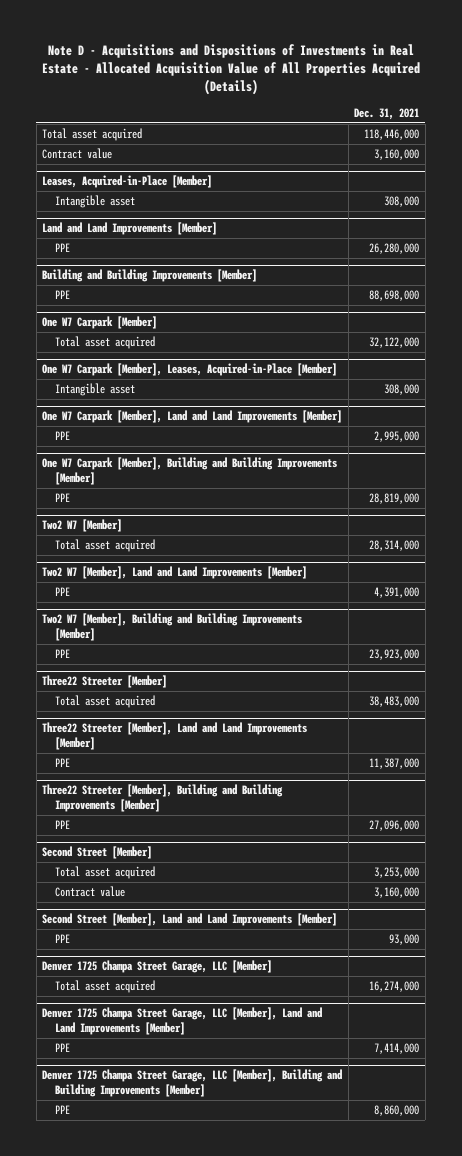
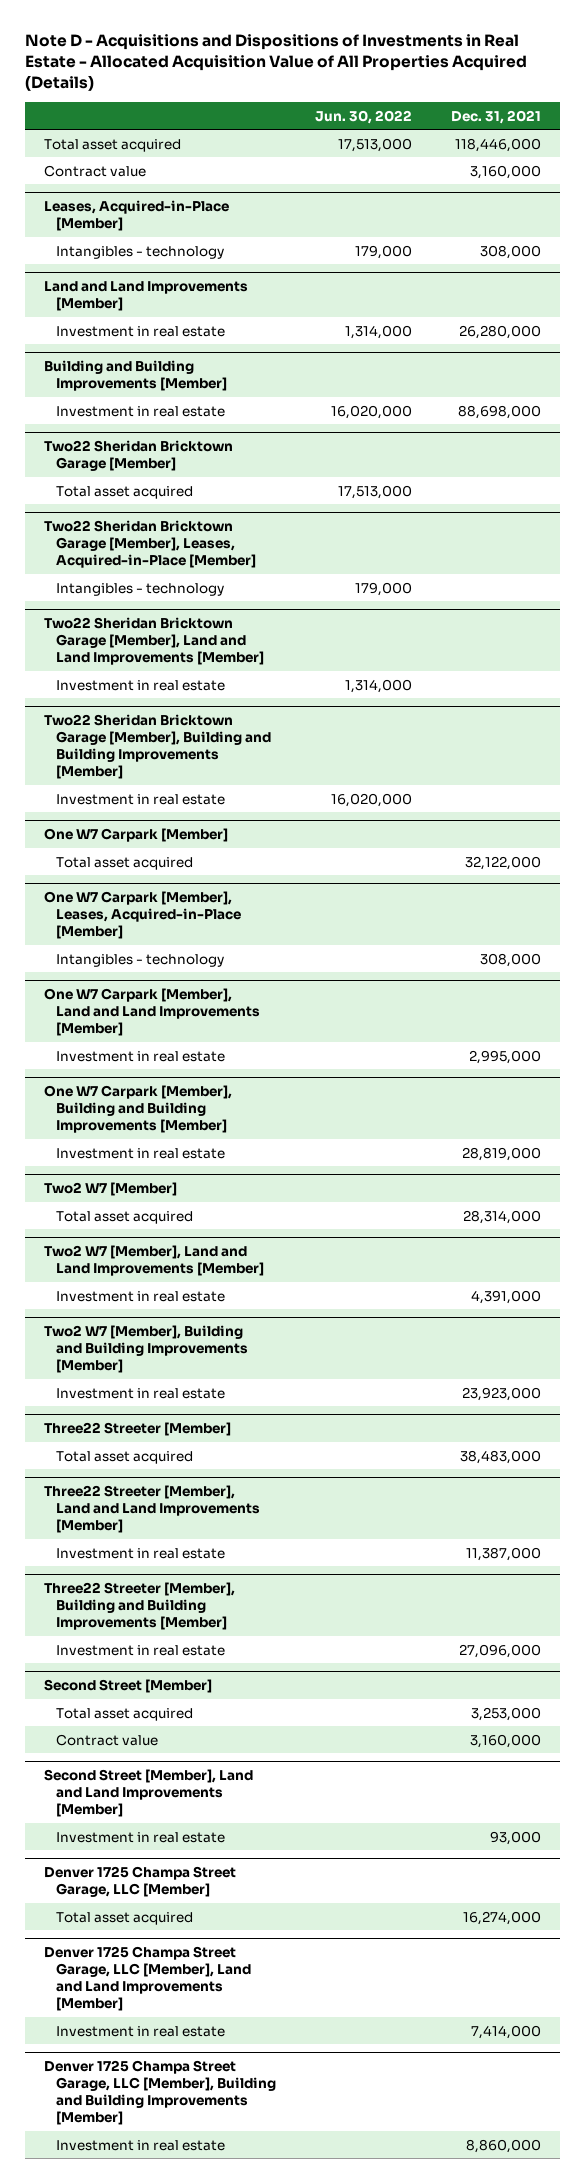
none -> [314,109,412,124] Jun. 30, 2022
[54,194,135,208] Intangible asset -> [55,245,224,259] Intangibles - technology
[54,242,70,252] PPE -> [55,325,225,337] Investment in real estate
[54,289,70,299] PPE -> [55,405,225,417] Investment in real estate
none -> [43,440,233,472] Two22 Sheridan Bricktown Garage [Member]
none -> [55,485,193,499] Total asset acquired
none -> [43,520,256,569] Two22 Sheridan Bricktown Garage [Member], Leases, Acquired-in-Place [Member]
none -> [55,582,224,596] Intangibles - technology
none -> [43,617,264,666] Two22 Sheridan Bricktown Garage [Member], Land and Land Improvements [Member]
none -> [55,679,225,691] Investment in real estate
none -> [43,714,271,780] Two22 Sheridan Bricktown Garage [Member], Building and Building Improvements [Member]
none -> [55,793,225,805] Investment in real estate
[54,382,135,396] Intangible asset -> [55,953,224,967] Intangibles - technology
[54,430,70,440] PPE -> [55,1050,225,1062] Investment in real estate
[54,492,70,502] PPE -> [55,1147,225,1159] Investment in real estate
[54,586,70,596] PPE -> [55,1290,225,1302] Investment in real estate
[54,648,70,658] PPE -> [55,1387,225,1399] Investment in real estate
[54,757,70,767] PPE -> [55,1547,225,1559] Investment in real estate
[54,819,70,829] PPE -> [55,1644,225,1656] Investment in real estate
[54,933,70,943] PPE -> [55,1831,225,1843] Investment in real estate
[54,1042,70,1052] PPE -> [55,2025,225,2037] Investment in real estate
[54,1104,70,1114] PPE -> [55,2139,225,2151] Investment in real estate

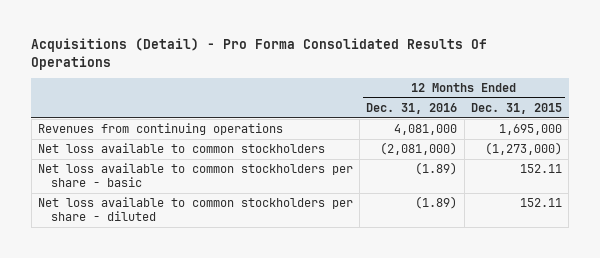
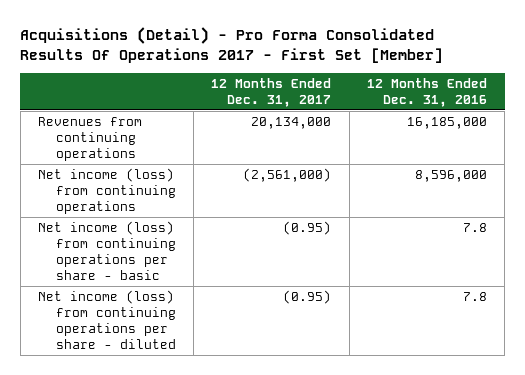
[31,37,488,70] Acquisitions (Detail) - Pro Forma Consolidated Results Of Operations -> [20,27,444,63] Acquisitions (Detail) - Pro Forma Consolidated Results Of Operations 2017 - First Set [Member]
[470,102,562,114] Dec. 31, 2015 -> none
none -> [211,77,332,107] 12 Months Ended Dec. 31, 2017
[394,124,458,136] 4,081,000 -> [406,117,487,130] 16,185,000
[37,143,325,154] Net loss available to common stockholders -> [37,168,176,214] Net income (loss) from continuing operations
[380,142,458,156] (2,081,000) -> [414,170,487,183] 8,596,000
[37,163,353,188] Net loss available to common stockholders per share - basic -> [37,221,176,280] Net income (loss) from continuing operations per share - basic
[415,162,458,176] (1.89) -> [462,223,487,233] 7.8
[37,197,353,222] Net loss available to common stockholders per share - diluted -> [37,290,176,349] Net income (loss) from continuing operations per share - diluted
[415,196,458,210] (1.89) -> [462,292,487,302] 7.8

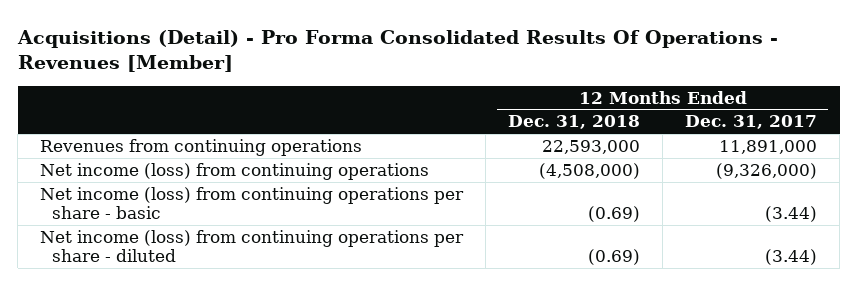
[20,27,444,63] Acquisitions (Detail) - Pro Forma Consolidated Results Of Operations 2017 - First Set [Member] -> [16,29,778,73] Acquisitions (Detail) - Pro Forma Consolidated Results Of Operations - Revenues [Member]
[366,77,487,107] 12 Months Ended Dec. 31, 2016 -> none
none -> [508,115,641,130] Dec. 31, 2018
[251,117,332,130] 20,134,000 -> [719,139,818,154] 11,891,000
[243,168,332,183] (2,561,000) -> [716,162,818,179] (9,326,000)
[283,221,332,236] (0.95) -> [765,206,818,223] (3.44)
[283,290,332,305] (0.95) -> [765,249,818,266] (3.44)

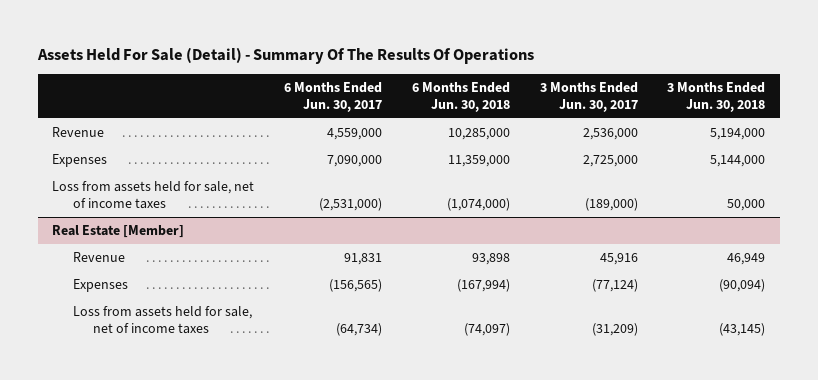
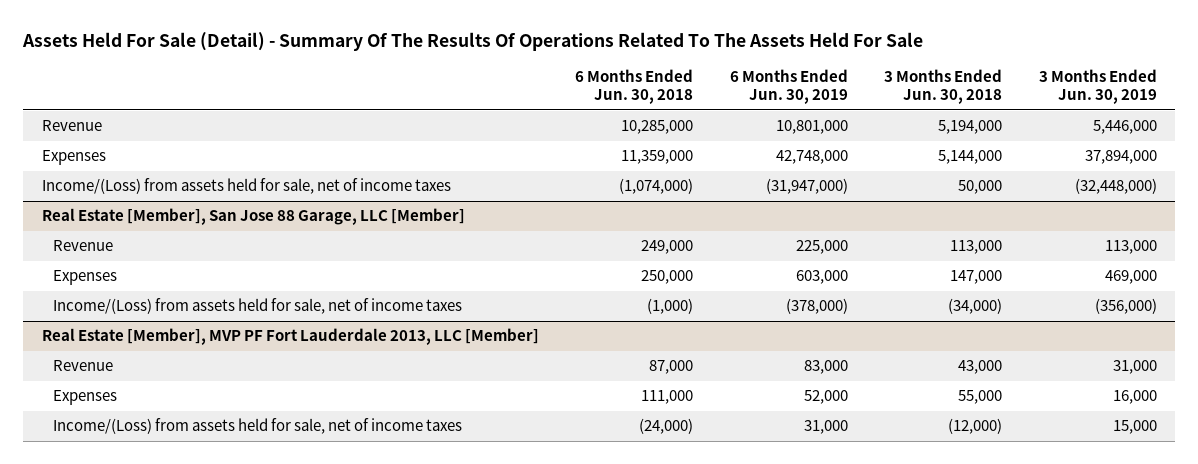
[36,46,534,64] Assets Held For Sale (Detail) - Summary Of The Results Of Operations -> [22,31,924,51] Assets Held For Sale (Detail) - Summary Of The Results Of Operations Related To The Assets Held For Sale
[284,81,383,112] 6 Months Ended Jun. 30, 2017 -> none
[539,81,638,112] 3 Months Ended Jun. 30, 2017 -> none
none -> [729,69,848,105] 6 Months Ended Jun. 30, 2019
none -> [1038,69,1157,105] 3 Months Ended Jun. 30, 2019
[52,225,185,239] Real Estate [Member] -> none
[52,181,255,210] Loss from assets held for sale, net of income taxes -> [41,178,451,195] Income/(Loss) from assets held for sale, net of income taxes
none -> [41,208,465,226] Real Estate [Member], San Jose 88 Garage, LLC [Member]
[471,253,510,266] 93,898 -> [641,240,694,255] 249,000
[727,253,766,266] 46,949 -> [950,240,1003,255] 113,000
[456,279,510,293] (167,994) -> [641,270,694,285] 250,000
[719,279,766,293] (90,094) -> [950,270,1003,285] 147,000
[72,306,252,335] Loss from assets held for sale, net of income taxes -> [53,298,463,315] Income/(Loss) from assets held for sale, net of income taxes
[463,323,510,337] (74,097) -> [647,298,694,315] (1,000)
[719,323,766,337] (43,145) -> [948,298,1003,315] (34,000)
none -> [41,328,539,346] Real Estate [Member], MVP PF Fort Lauderdale 2013, LLC [Member]
none -> [53,360,114,372] Revenue
none -> [53,390,118,406] Expenses
none -> [53,418,463,435] Income/(Loss) from assets held for sale, net of income taxes

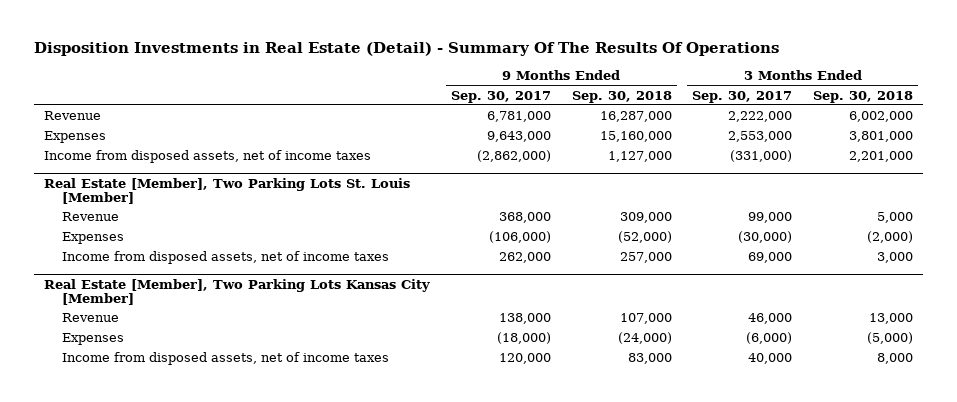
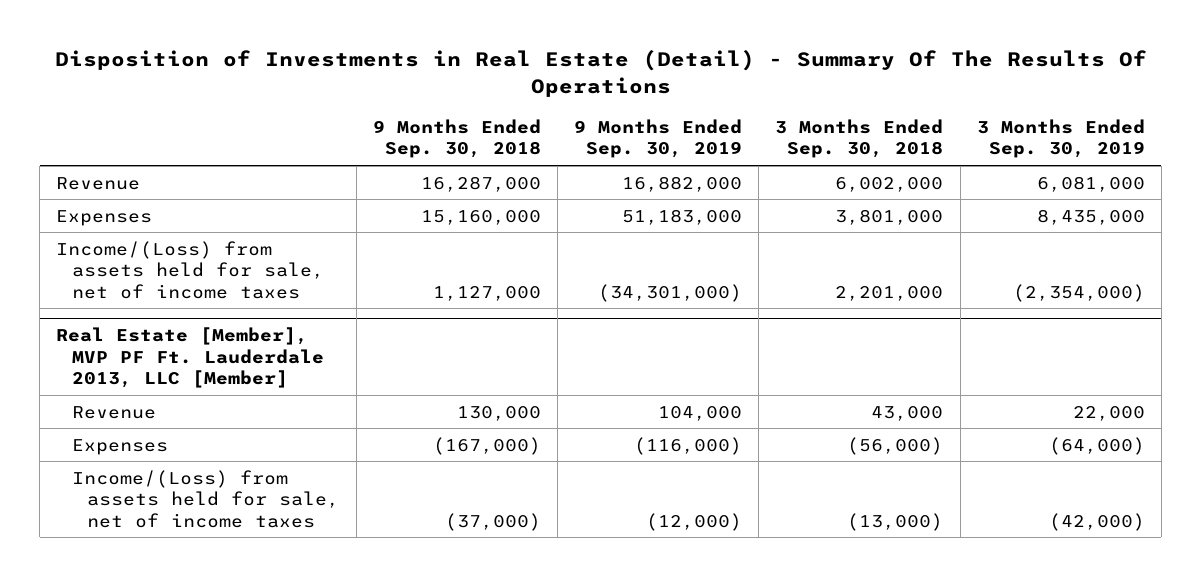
[33,42,779,57] Disposition Investments in Real Estate (Detail) - Summary Of The Results Of Operations -> [54,50,1147,98] Disposition of Investments in Real Estate (Detail) - Summary Of The Results Of Operations
[450,90,551,103] Sep. 30, 2017 -> none
[692,90,793,103] Sep. 30, 2017 -> none
none -> [574,118,743,159] 9 Months Ended Sep. 30, 2019
none -> [976,118,1145,159] 3 Months Ended Sep. 30, 2019
[44,177,411,205] Real Estate [Member], Two Parking Lots St. Louis [Member] -> none
[44,278,431,306] Real Estate [Member], Two Parking Lots Kansas City [Member] -> none
[61,313,119,323] Revenue -> none
[61,333,124,346] Expenses -> none
[61,352,389,366] Income from disposed assets, net of income taxes -> none
[44,150,372,164] Income from disposed assets, net of income taxes -> [56,240,324,299] Income/(Loss) from assets held for sale, net of income taxes
none -> [56,327,324,389] Real Estate [Member], MVP PF Ft. Lauderdale 2013, LLC [Member]
[619,212,672,224] 309,000 -> [456,405,541,421] 130,000
[876,212,913,224] 5,000 -> [871,405,944,421] 43,000
[617,231,672,244] (52,000) -> [432,436,541,455] (167,000)
[866,231,913,244] (2,000) -> [847,436,944,455] (56,000)
[61,251,389,265] Income from disposed assets, net of income taxes -> [71,469,340,528] Income/(Loss) from assets held for sale, net of income taxes
[619,252,672,264] 257,000 -> [444,512,541,531] (37,000)
[876,252,913,264] 3,000 -> [847,512,944,531] (13,000)

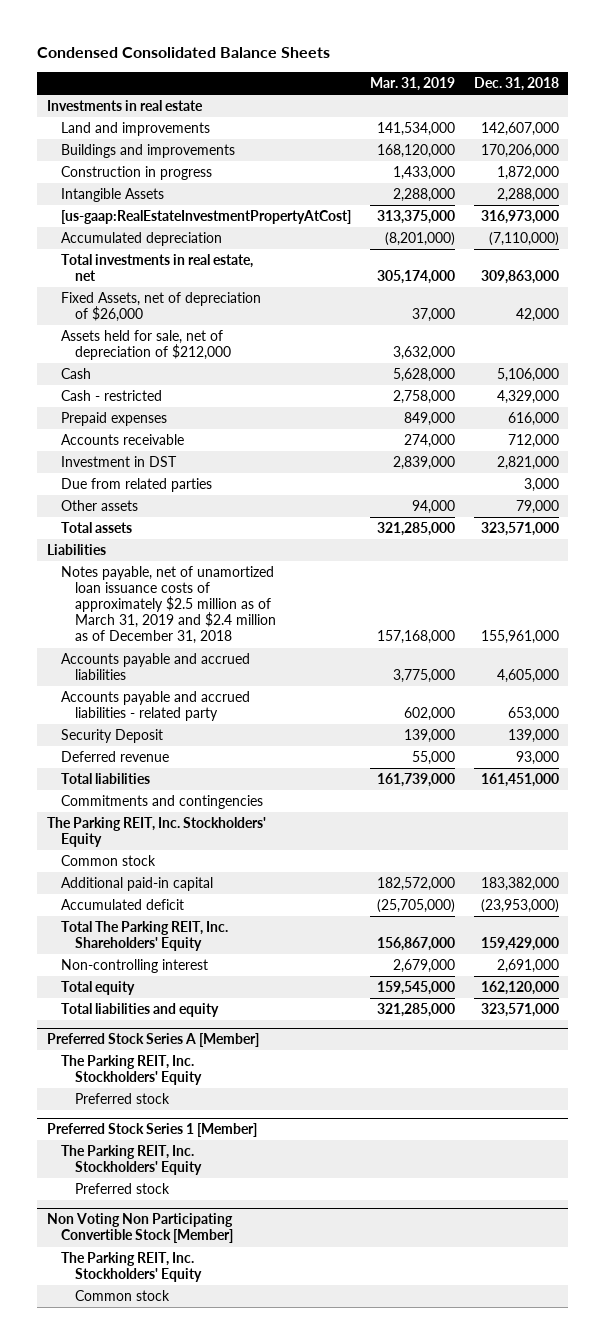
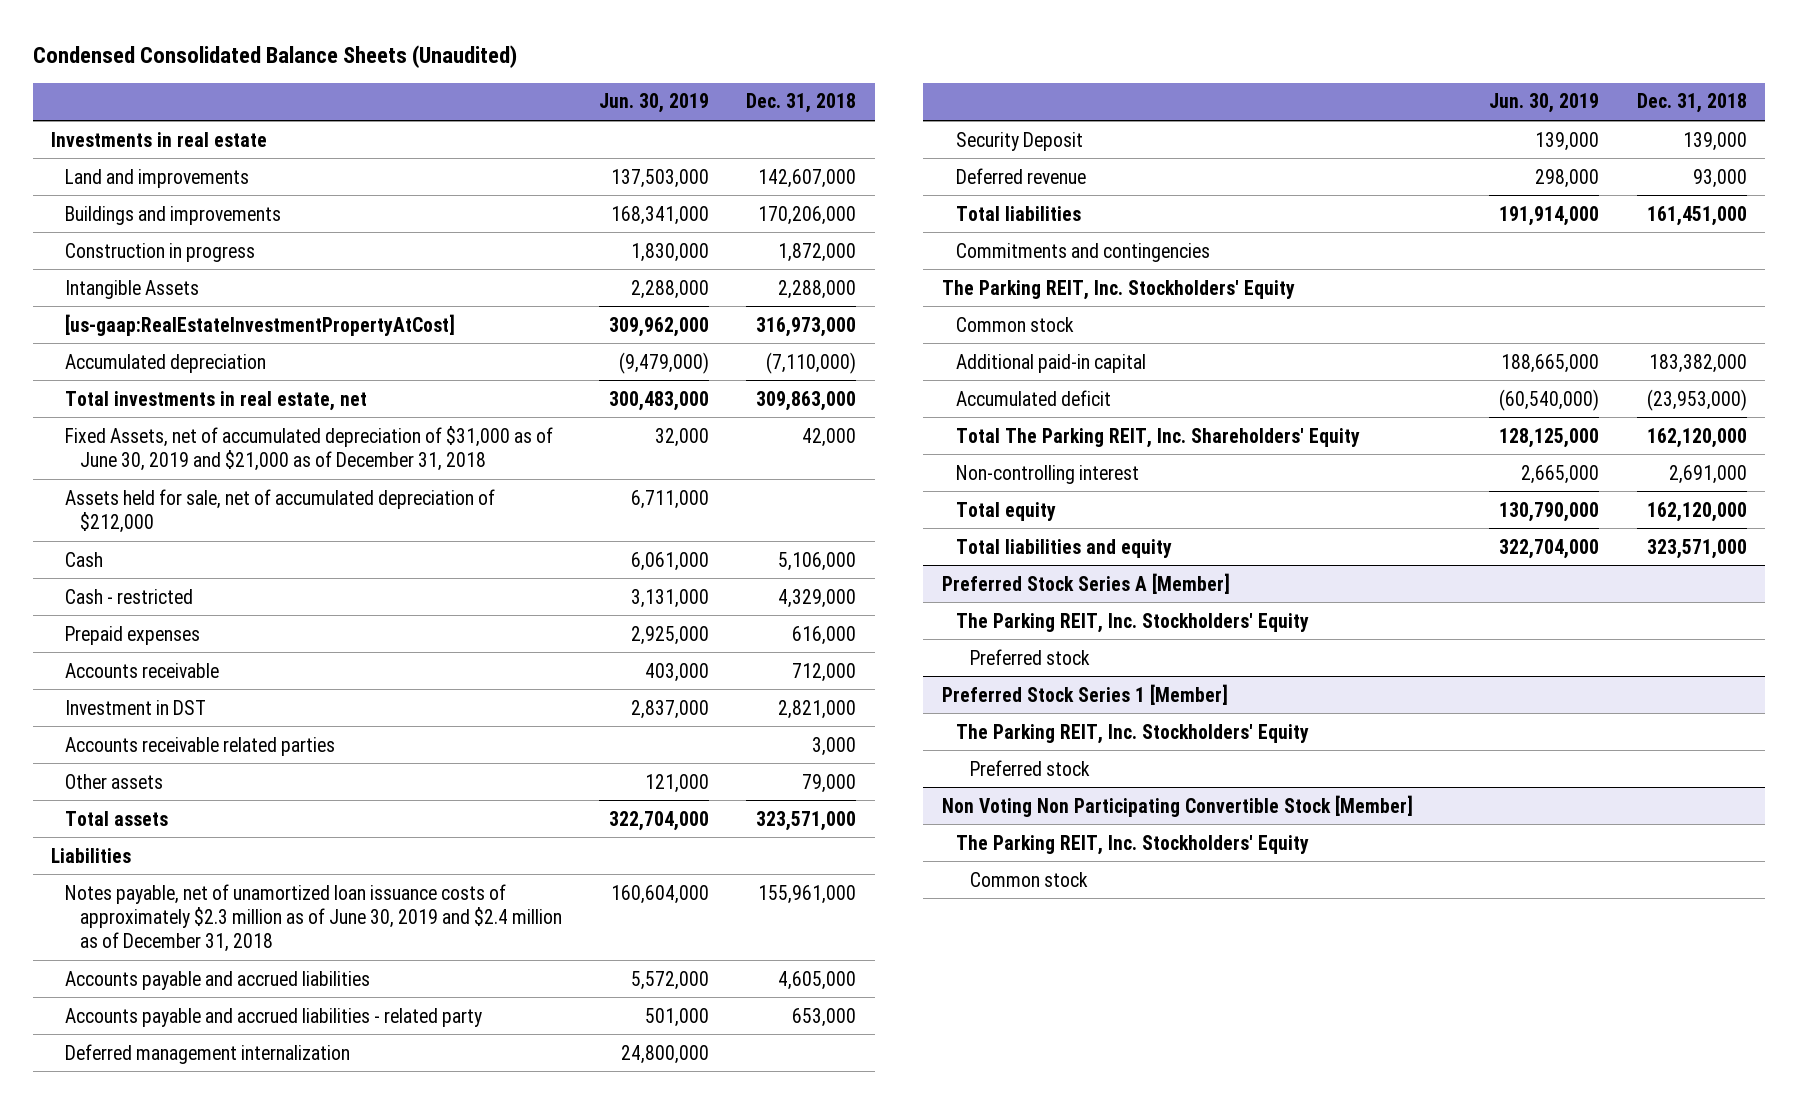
[37,47,331,59] Condensed Consolidated Balance Sheets -> [32,45,517,69] Condensed Consolidated Balance Sheets (Unaudited)
[369,76,455,91] Mar. 31, 2019 -> none
none -> [598,93,709,114] Jun. 30, 2019
[60,292,261,323] Fixed Assets, net of depreciation of $26,000 -> [65,425,554,471] Fixed Assets, net of accumulated depreciation of $31,000 as of June 30, 2019 and $21,000 as of December 31, 2018
[60,330,232,361] Assets held for sale, net of depreciation of $212,000 -> [65,488,496,533] Assets held for sale, net of accumulated depreciation of $212,000
[60,478,212,493] Due from related parties -> [65,736,336,756] Accounts receivable related parties
[60,566,277,645] Notes payable, net of unamortized loan issuance costs of approximately $2.5 million as of March 31, 2019 and $2.4 million as of December 31, 2018 -> [65,883,562,953] Notes payable, net of unamortized loan issuance costs of approximately $2.3 million as of June 30, 2019 and $2.4 million as of December 31, 2018
none -> [65,1043,351,1064] Deferred management internalization
[480,937,559,952] 159,429,000 -> [1646,427,1747,448] 162,120,000

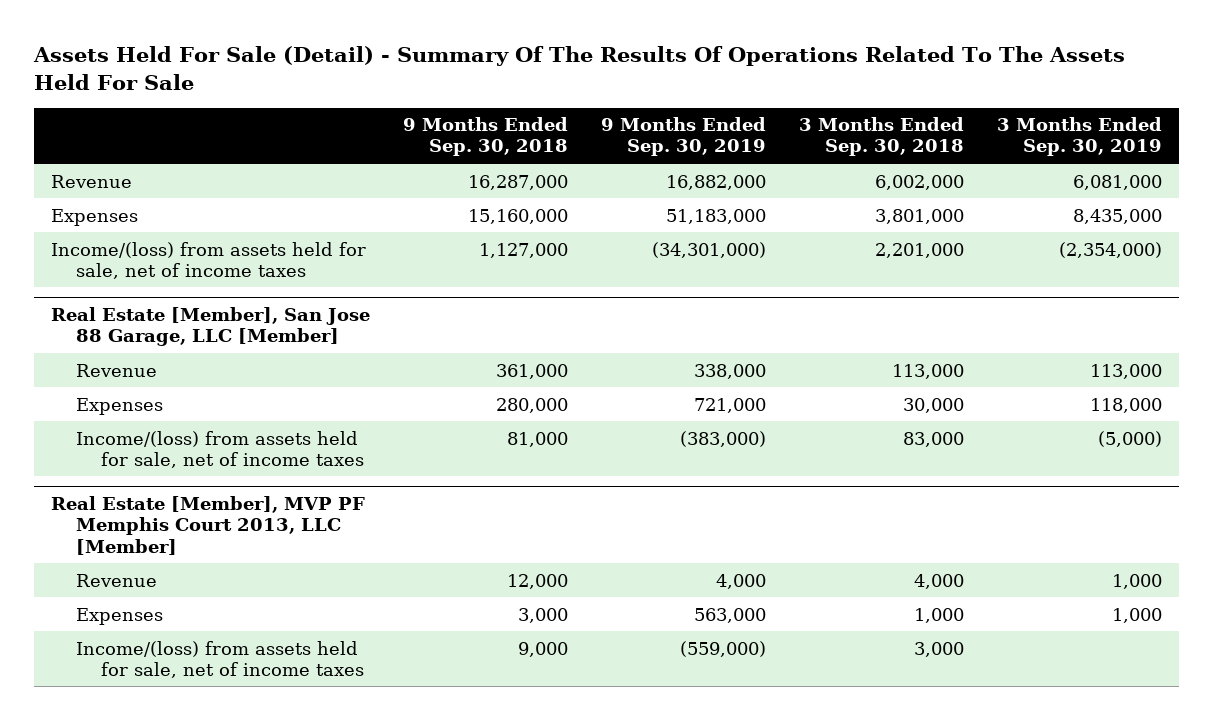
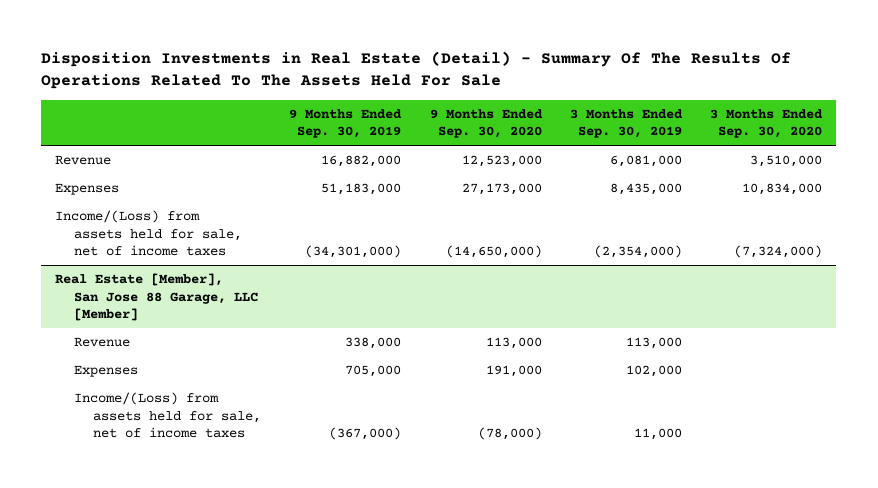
[33,46,1126,90] Assets Held For Sale (Detail) - Summary Of The Results Of Operations Related To The Assets Held For Sale -> [41,51,792,90] Disposition Investments in Real Estate (Detail) - Summary Of The Results Of Operations Related To The Assets Held For Sale
[403,117,569,157] 9 Months Ended Sep. 30, 2018 -> none
[799,117,965,157] 3 Months Ended Sep. 30, 2018 -> none
none -> [429,108,543,139] 9 Months Ended Sep. 30, 2020
none -> [710,108,824,139] 3 Months Ended Sep. 30, 2020
[50,241,366,279] Income/(loss) from assets held for sale, net of income taxes -> [55,210,243,257] Income/(Loss) from assets held for sale, net of income taxes
[50,496,365,555] Real Estate [Member], MVP PF Memphis Court 2013, LLC [Member] -> none
[75,573,157,587] Revenue -> none
[75,607,163,625] Expenses -> none
[75,640,364,678] Income/(loss) from assets held for sale, net of income taxes -> none
[694,397,767,413] 721,000 -> [345,365,402,378] 705,000
[1090,397,1163,413] 118,000 -> [625,365,682,378] 102,000
[75,430,364,468] Income/(loss) from assets held for sale, net of income taxes -> [74,392,262,439] Income/(Loss) from assets held for sale, net of income taxes
[680,430,767,447] (383,000) -> [329,427,402,441] (367,000)
[1098,430,1163,447] (5,000) -> [633,428,682,441] 11,000

